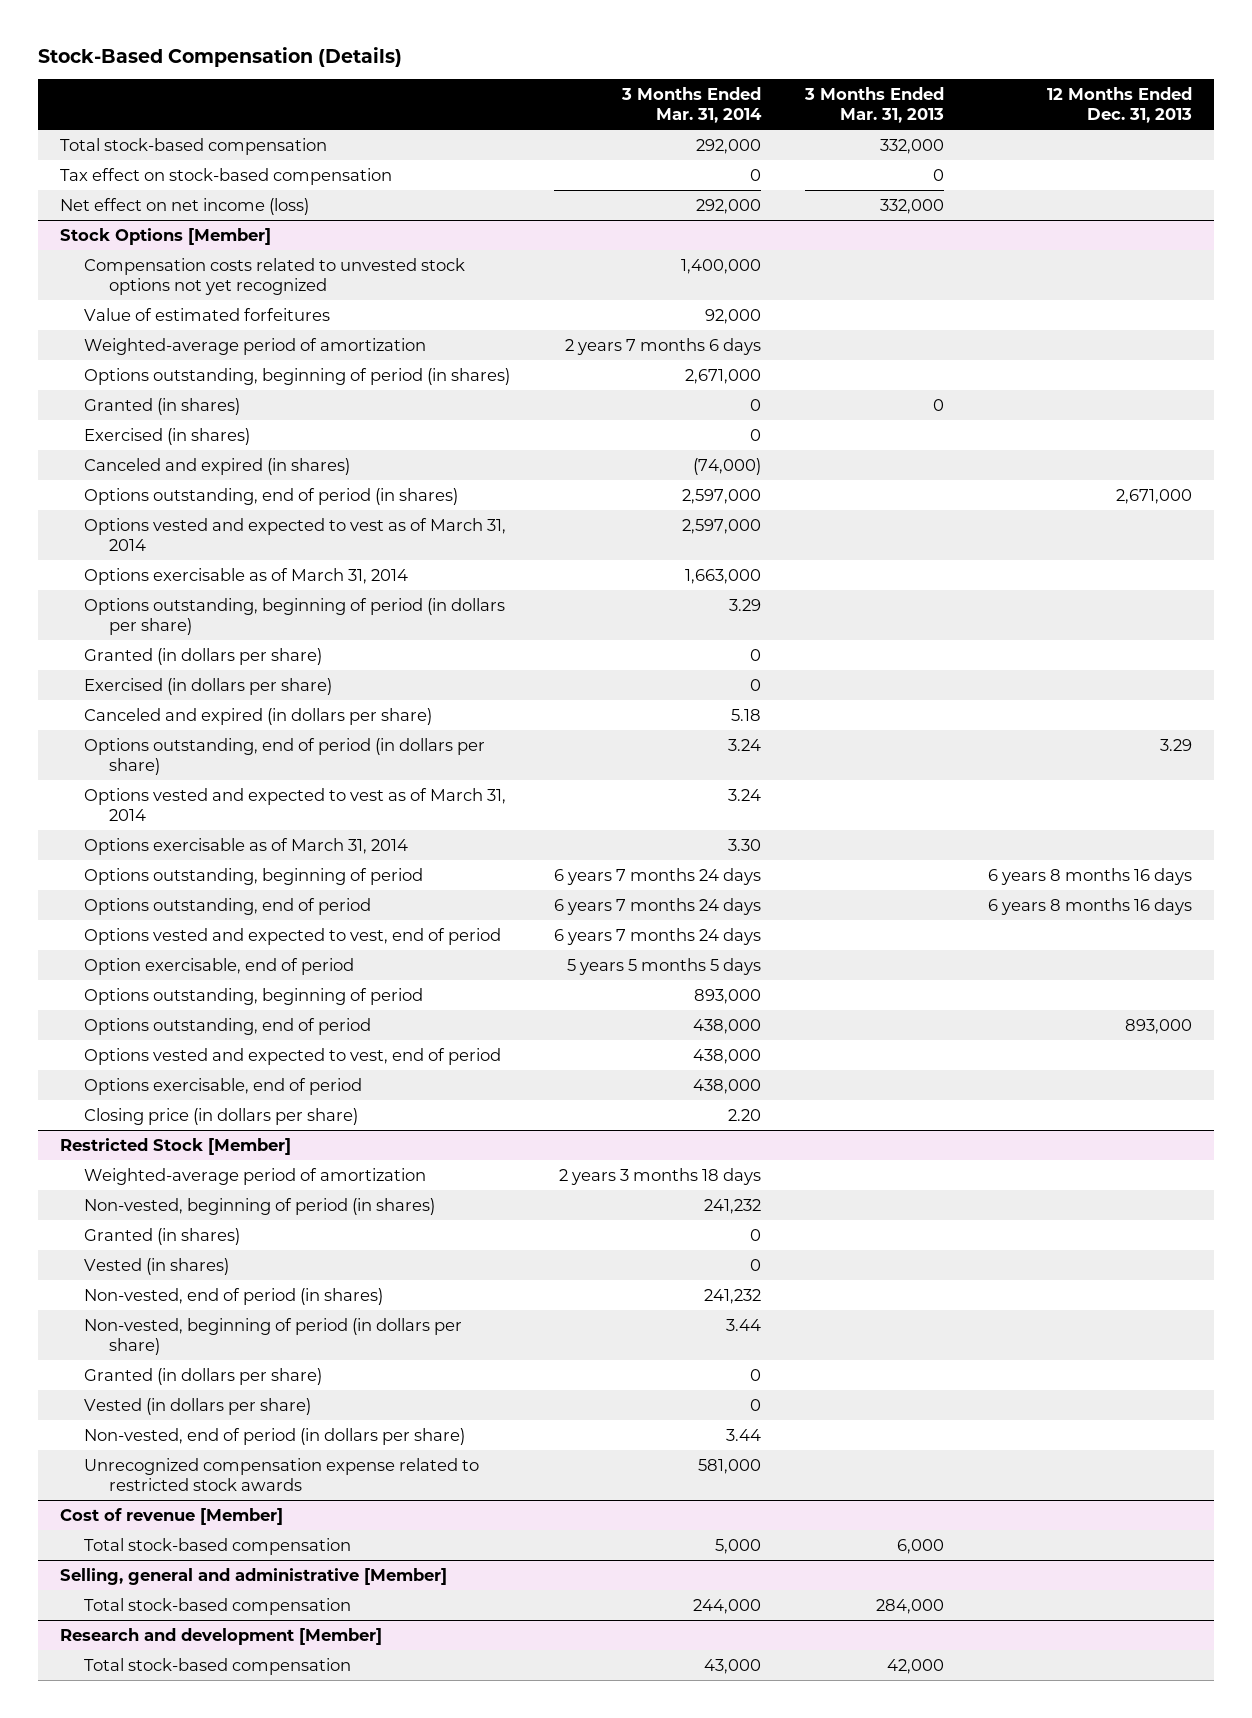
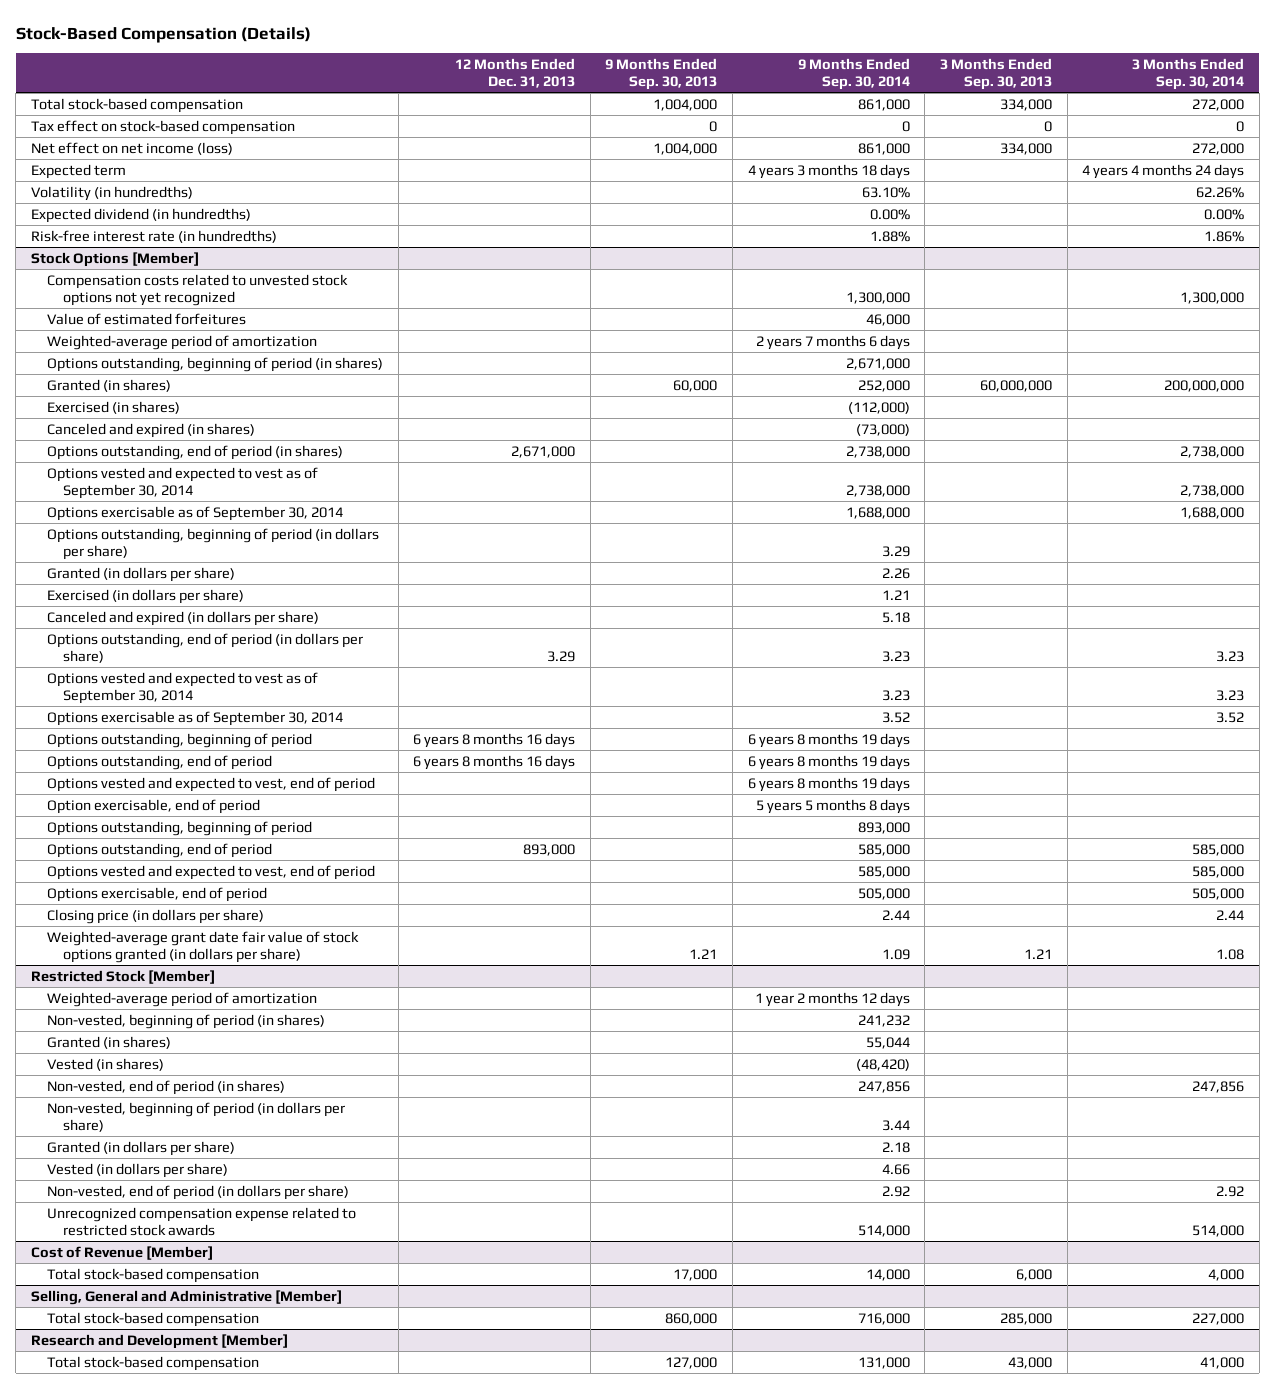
[621,86,763,123] 3 Months Ended Mar. 31, 2014 -> none
[804,86,945,123] 3 Months Ended Mar. 31, 2013 -> none
none -> [605,57,718,91] 9 Months Ended Sep. 30, 2013
none -> [797,57,910,91] 9 Months Ended Sep. 30, 2014
none -> [940,57,1053,91] 3 Months Ended Sep. 30, 2013
none -> [1132,57,1245,91] 3 Months Ended Sep. 30, 2014
none -> [31,163,127,179] Expected term
none -> [31,185,194,201] Volatility (in hundredths)
none -> [31,207,252,223] Expected dividend (in hundredths)
none -> [31,229,278,243] Risk-free interest rate (in hundredths)
[84,517,507,551] Options vested and expected to vest as of March 31, 2014 -> [46,466,318,500] Options vested and expected to vest as of September 30, 2014
[84,567,409,585] Options exercisable as of March 31, 2014 -> [46,505,343,521] Options exercisable as of September 30, 2014
[84,787,507,821] Options vested and expected to vest as of March 31, 2014 -> [46,671,318,705] Options vested and expected to vest as of September 30, 2014
[84,837,409,855] Options exercisable as of March 31, 2014 -> [46,710,343,726] Options exercisable as of September 30, 2014
none -> [46,930,359,964] Weighted-average grant date fair value of stock options granted (in dollars per share)
[59,1507,283,1525] Cost of revenue [Member] -> [31,1245,214,1260] Cost of Revenue [Member]
[59,1567,447,1585] Selling, general and administrative [Member] -> [31,1289,343,1305] Selling, General and Administrative [Member]
[59,1627,382,1645] Research and development [Member] -> [31,1333,289,1349] Research and Development [Member]

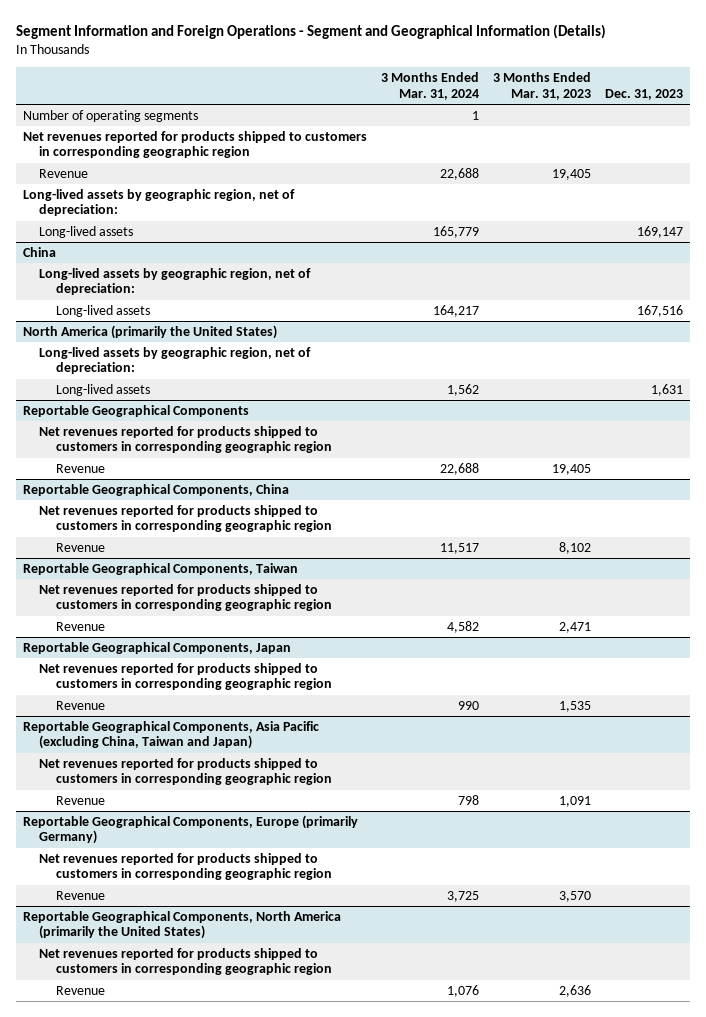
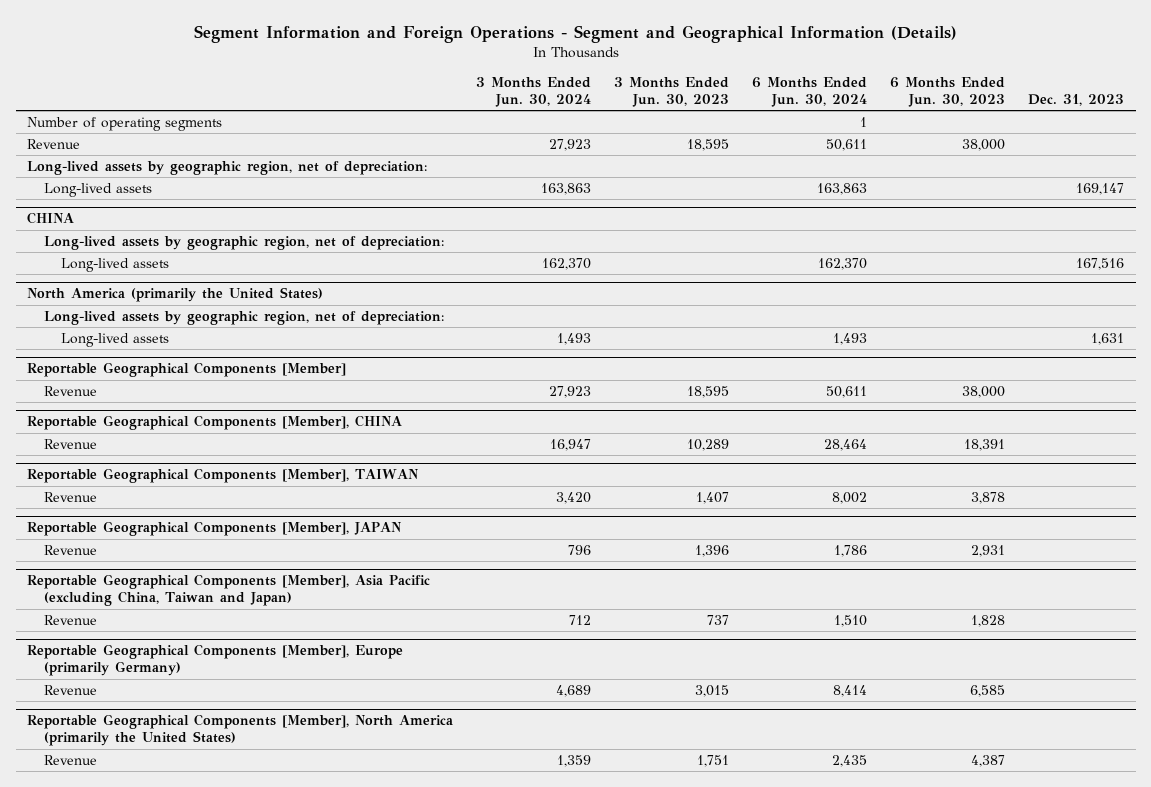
[380,72,479,100] 3 Months Ended Mar. 31, 2024 -> none
[492,72,591,100] 3 Months Ended Mar. 31, 2023 -> none
none -> [476,77,592,108] 3 Months Ended Jun. 30, 2024
none -> [614,77,730,108] 3 Months Ended Jun. 30, 2023
none -> [752,77,868,108] 6 Months Ended Jun. 30, 2024
none -> [890,77,1006,108] 6 Months Ended Jun. 30, 2023
[22,131,367,159] Net revenues reported for products shipped to customers in corresponding geographic region -> none
[22,247,56,258] China -> [27,212,75,225] CHINA
[39,426,333,454] Net revenues reported for products shipped to customers in corresponding geographic region -> none
[22,405,249,418] Reportable Geographical Components -> [27,362,347,378] Reportable Geographical Components [Member]
[39,505,333,533] Net revenues reported for products shipped to customers in corresponding geographic region -> none
[22,484,289,497] Reportable Geographical Components, China -> [27,415,403,431] Reportable Geographical Components [Member], CHINA
[39,584,333,612] Net revenues reported for products shipped to customers in corresponding geographic region -> none
[22,563,298,576] Reportable Geographical Components, Taiwan -> [27,468,420,484] Reportable Geographical Components [Member], TAIWAN
[39,663,333,691] Net revenues reported for products shipped to customers in corresponding geographic region -> none
[22,642,291,655] Reportable Geographical Components, Japan -> [27,521,403,537] Reportable Geographical Components [Member], JAPAN
[39,758,333,786] Net revenues reported for products shipped to customers in corresponding geographic region -> none
[22,721,319,750] Reportable Geographical Components, Asia Pacific (excluding China, Taiwan and Japan) -> [27,574,431,607] Reportable Geographical Components [Member], Asia Pacific (excluding China, Taiwan and Japan)
[39,853,333,881] Net revenues reported for products shipped to customers in corresponding geographic region -> none
[22,815,358,845] Reportable Geographical Components, Europe (primarily Germany) -> [27,644,404,677] Reportable Geographical Components [Member], Europe (primarily Germany)
[39,948,333,976] Net revenues reported for products shipped to customers in corresponding geographic region -> none
[22,911,341,940] Reportable Geographical Components, North America (primarily the United States) -> [27,714,454,747] Reportable Geographical Components [Member], North America (primarily the United States)

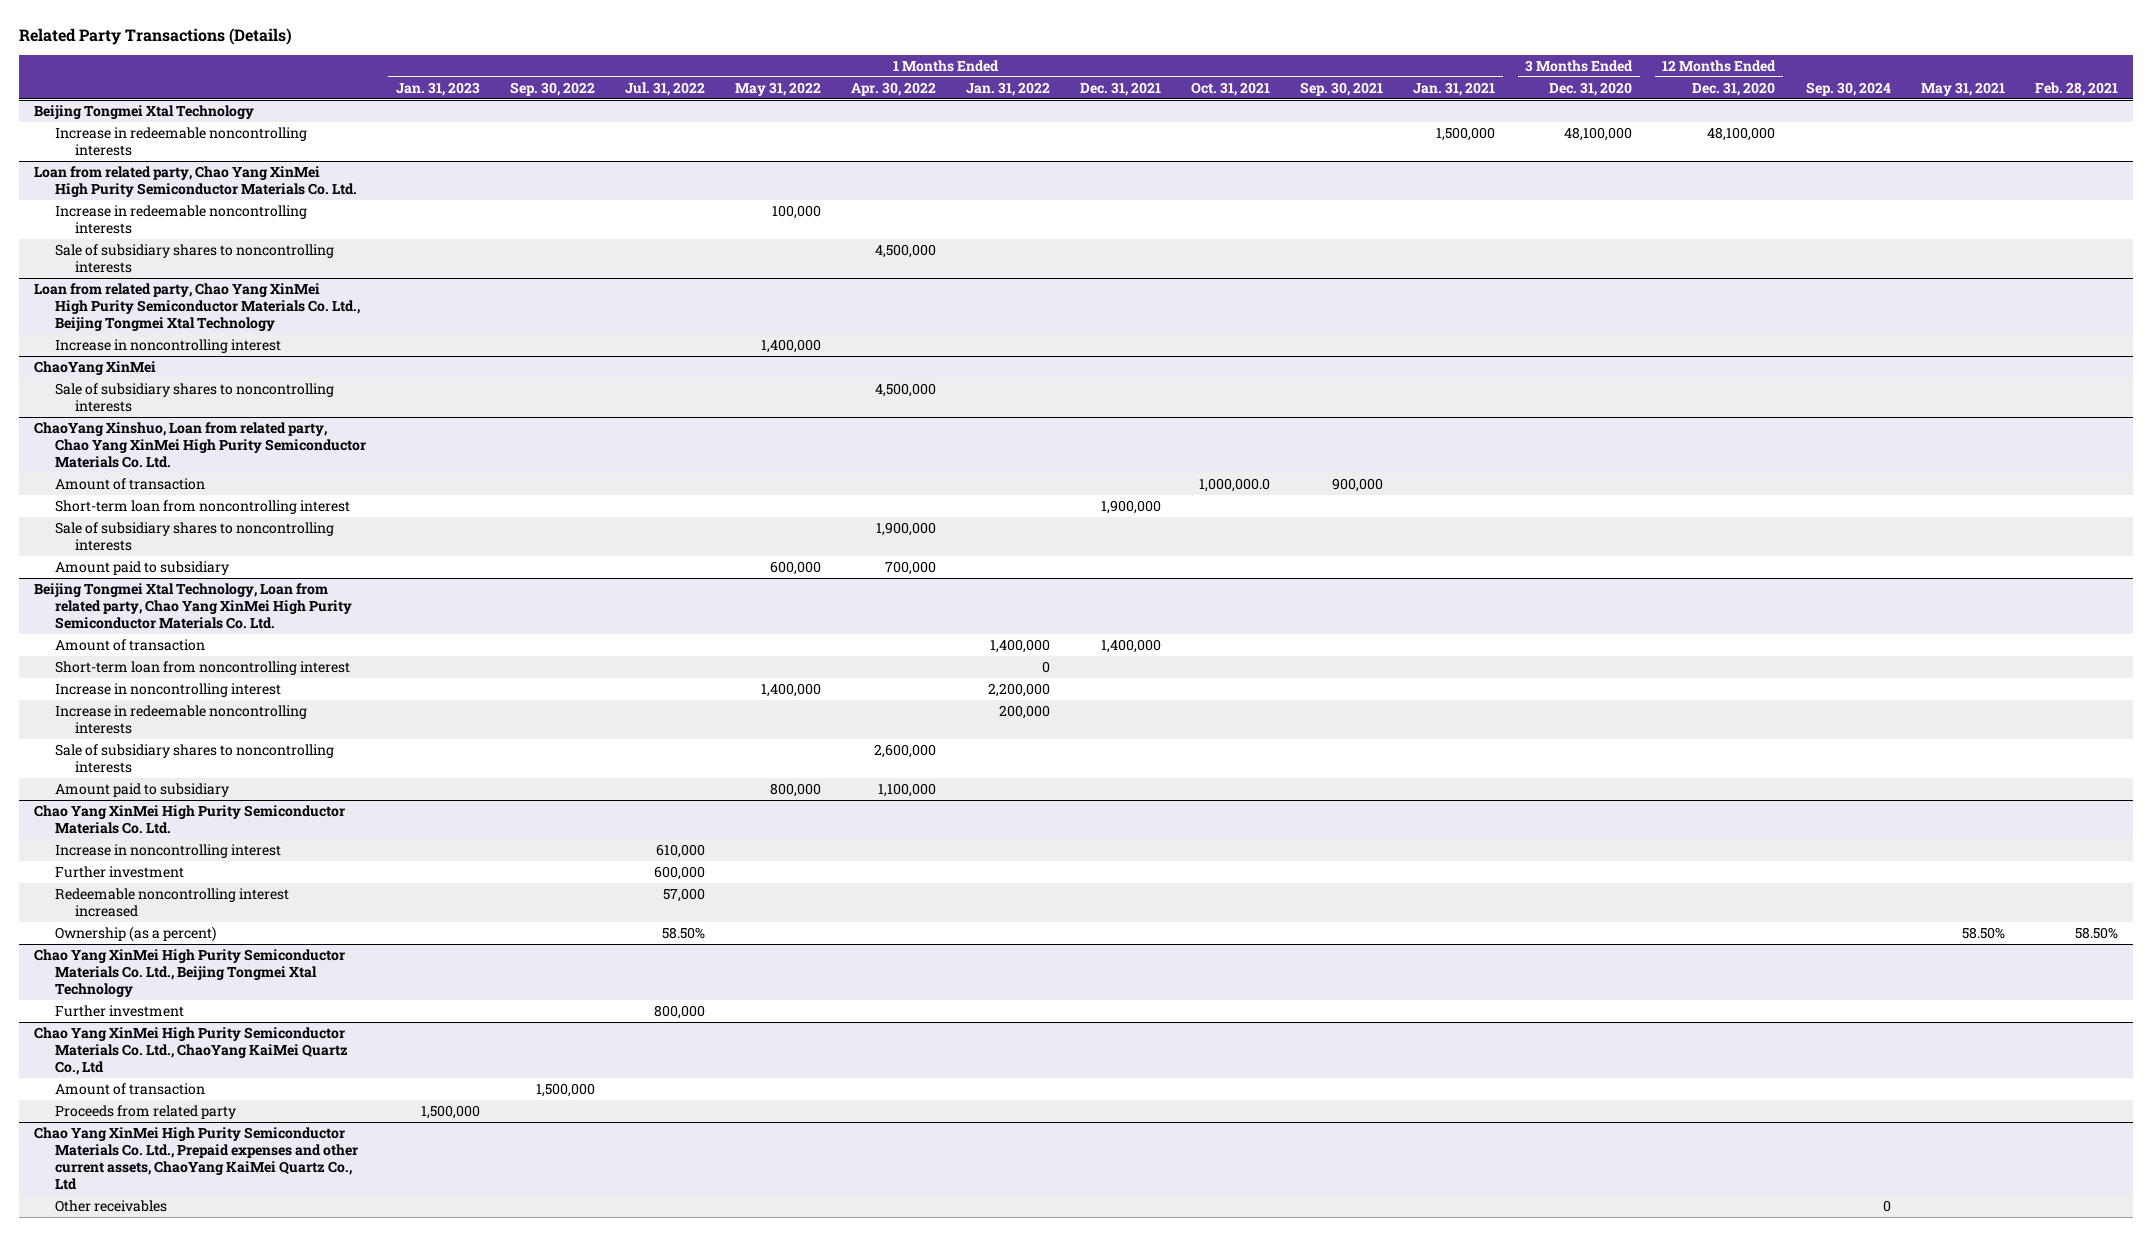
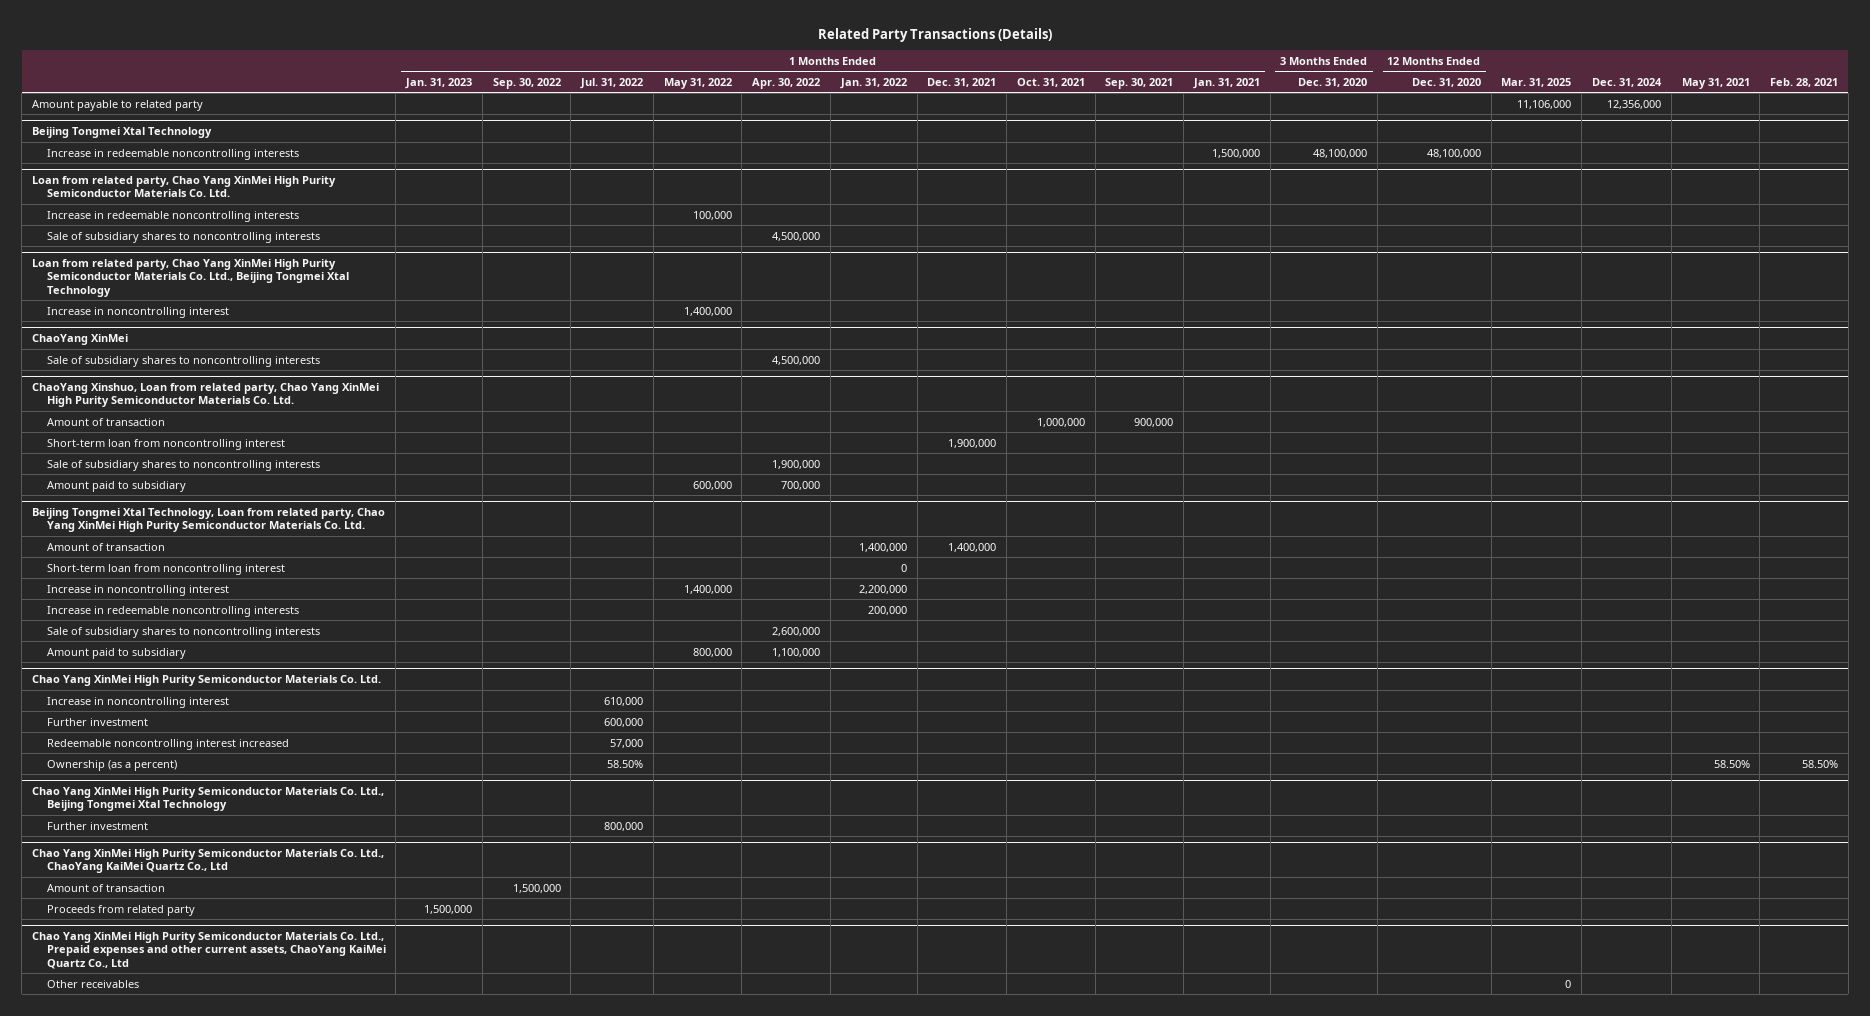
[1805,81,1891,96] Sep. 30, 2024 -> none
none -> [1501,77,1572,87] Mar. 31, 2025
none -> [1592,77,1663,87] Dec. 31, 2024
none -> [31,99,203,111] Amount payable to related party
[1199,478,1271,493] 1,000,000.0 -> [1036,417,1085,427] 1,000,000

